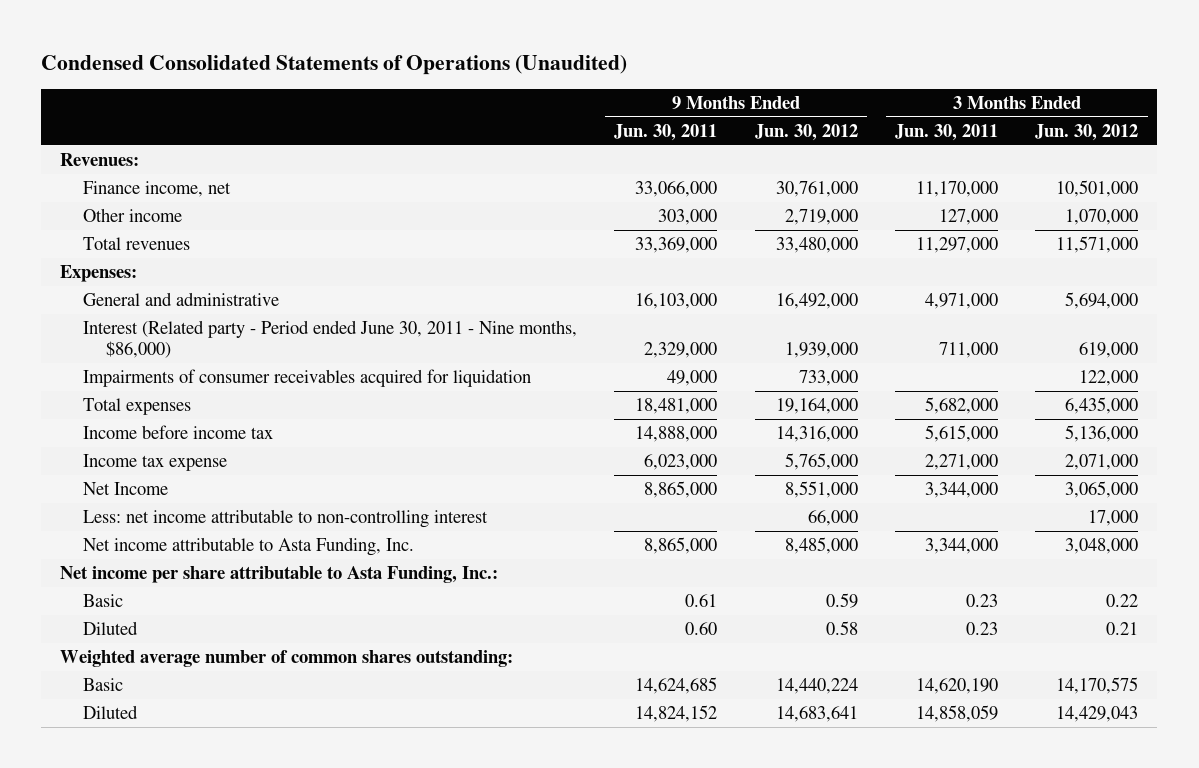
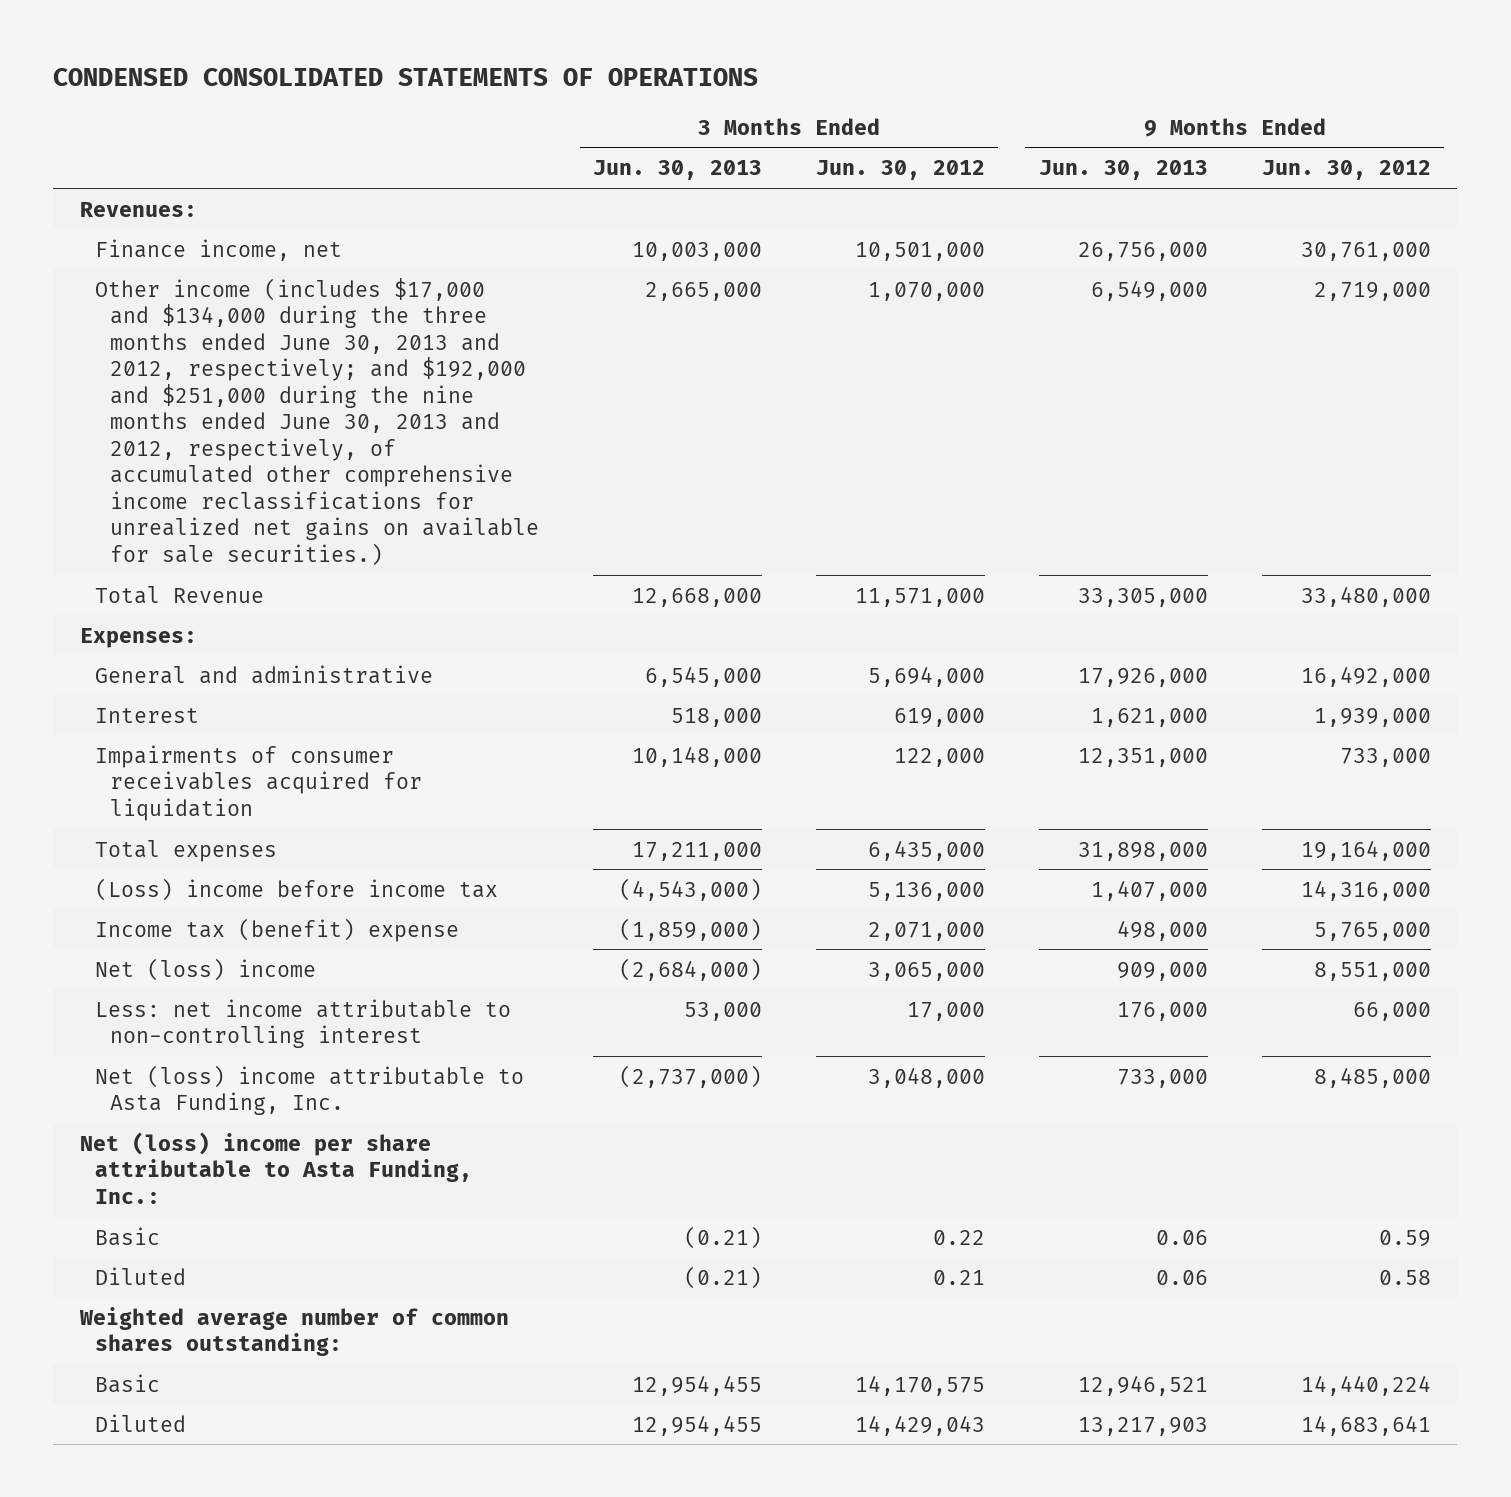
[41,55,628,76] Condensed Consolidated Statements of Operations (Unaudited) -> [53,68,759,87] CONDENSED CONSOLIDATED STATEMENTS OF OPERATIONS
[614,123,718,141] Jun. 30, 2011 -> none
[895,123,999,141] Jun. 30, 2011 -> none
none -> [593,160,763,181] Jun. 30, 2013
none -> [1038,160,1208,181] Jun. 30, 2013
[82,208,182,223] Other income -> [95,277,540,566] Other income (includes $17,000 and $134,000 during the three months ended June 30, 2013 and 2012, respectively; and $192,000 and $251,000 during the nine months ended June 30, 2013 and 2012, respectively, of accumulated other comprehensive income reclassifications for unrealized net gains on available for sale securities.)
[82,237,190,251] Total revenues -> [95,585,265,604] Total Revenue
[82,320,577,359] Interest (Related party - Period ended June 30, 2011 - Nine months, $86,000) -> [95,707,200,723] Interest
[82,425,273,440] Income before income tax -> [95,877,499,901] (Loss) income before income tax
[82,454,227,472] Income tax expense -> [95,917,460,942] Income tax (benefit) expense
[82,482,168,496] Net Income -> [95,957,317,981] Net (loss) income
[82,537,414,557] Net income attributable to Asta Funding, Inc. -> [95,1064,525,1116] Net (loss) income attributable to Asta Funding, Inc.
[60,566,499,584] Net income per share attributable to Asta Funding, Inc.: -> [80,1131,473,1204] Net (loss) income per share attributable to Asta Funding, Inc.:

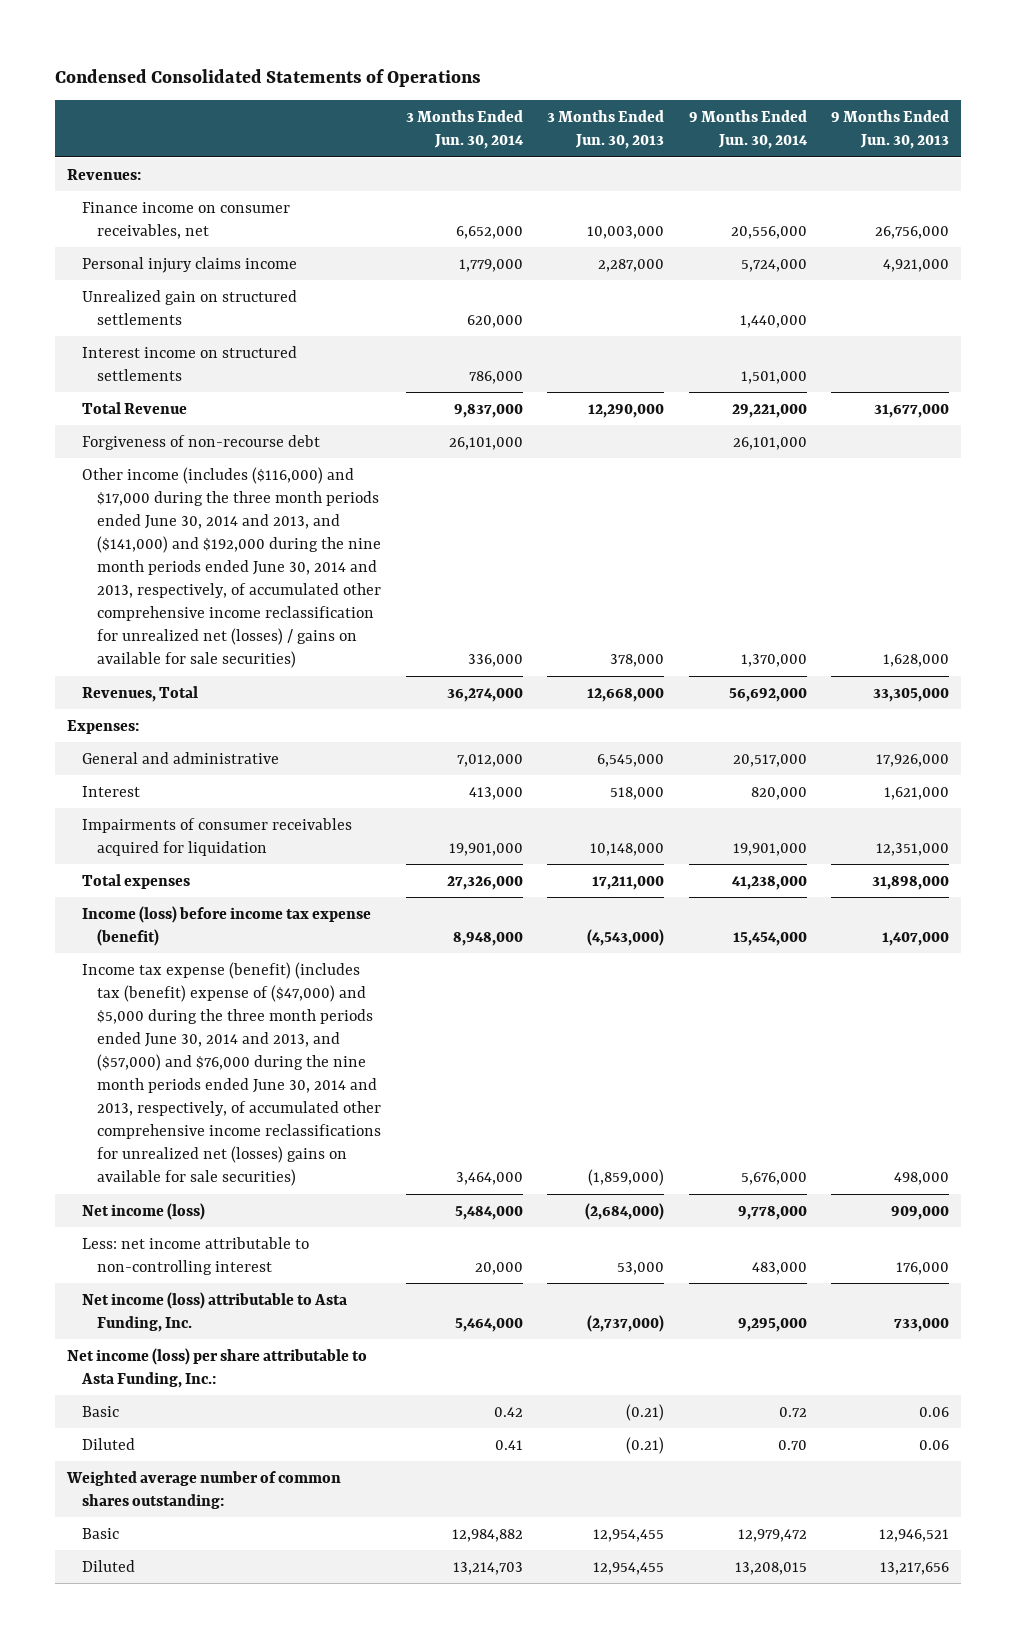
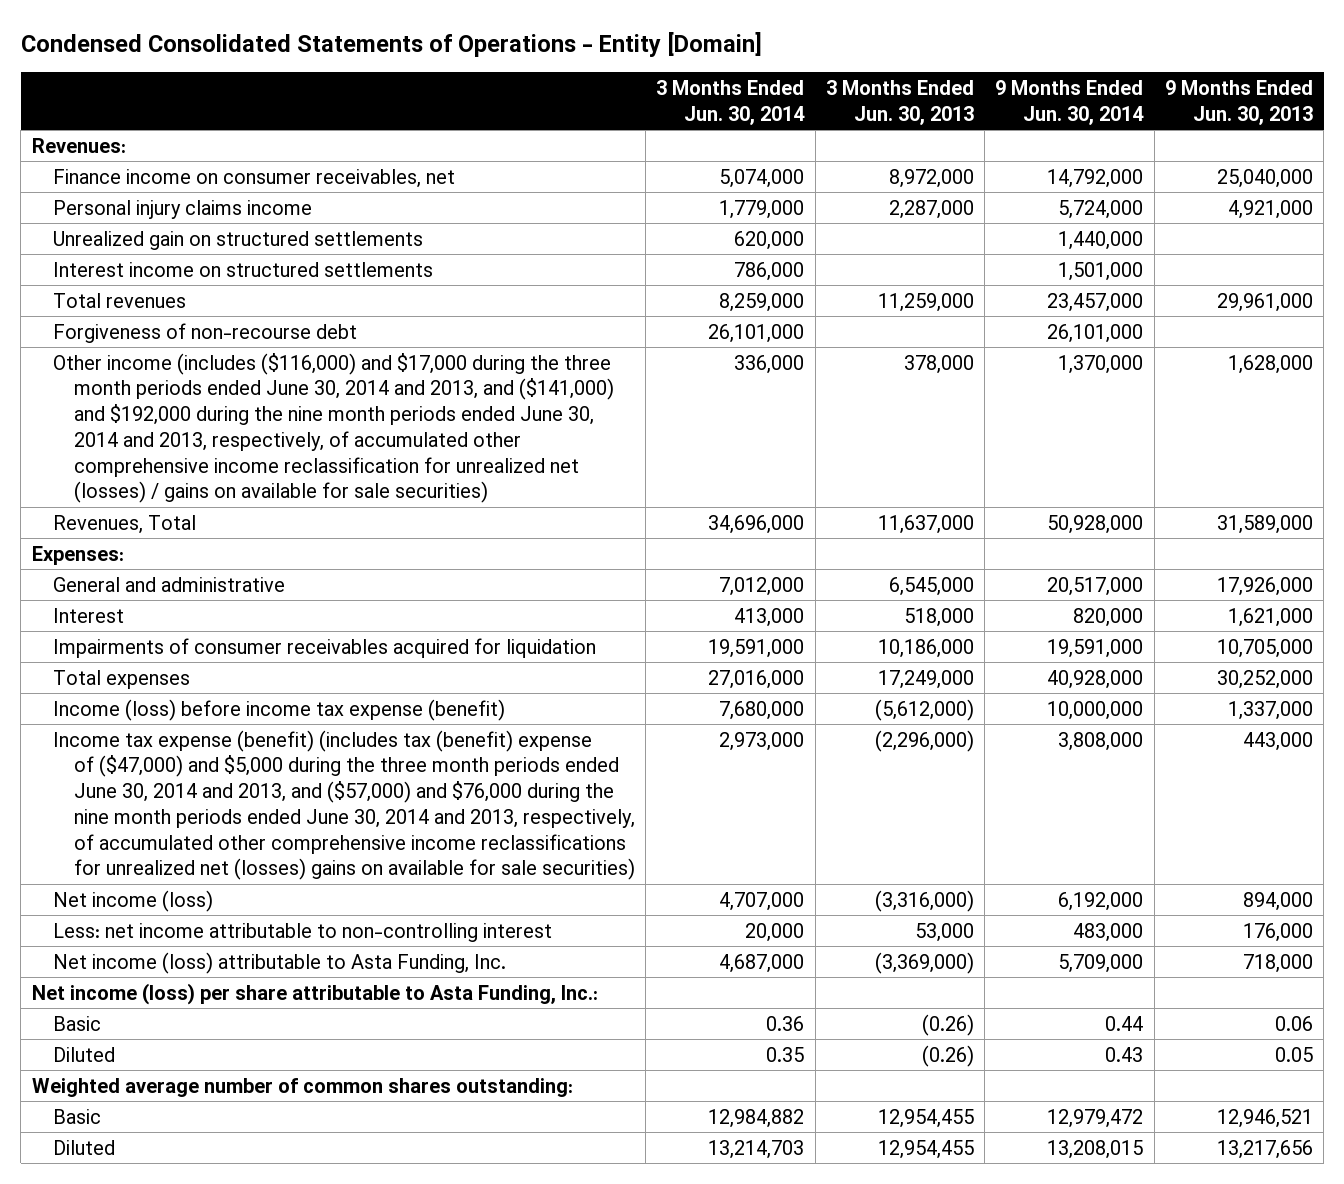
[54,68,481,87] Condensed Consolidated Statements of Operations -> [20,32,762,58] Condensed Consolidated Statements of Operations - Entity [Domain]
[455,225,523,239] 6,652,000 -> [719,168,805,188] 5,074,000
[587,225,665,239] 10,003,000 -> [888,168,974,188] 8,972,000
[730,225,807,239] 20,556,000 -> [1047,168,1144,188] 14,792,000
[875,225,950,239] 26,756,000 -> [1216,168,1313,188] 25,040,000
[82,401,188,414] Total Revenue -> [52,292,186,308] Total revenues
[453,403,523,418] 9,837,000 -> [719,292,805,312] 8,259,000
[588,403,665,418] 12,290,000 -> [877,292,974,312] 11,259,000
[731,403,807,418] 29,221,000 -> [1047,292,1144,312] 23,457,000
[874,403,950,418] 31,677,000 -> [1216,292,1313,312] 29,961,000
[446,687,523,702] 36,274,000 -> [708,514,805,534] 34,696,000
[587,687,665,702] 12,668,000 -> [877,514,974,534] 11,637,000
[728,687,807,702] 56,692,000 -> [1047,514,1144,534] 50,928,000
[873,687,950,702] 33,305,000 -> [1216,514,1313,534] 31,589,000
[448,842,523,856] 19,901,000 -> [708,638,805,658] 19,591,000
[590,842,665,856] 10,148,000 -> [877,638,974,658] 10,186,000
[732,842,807,856] 19,901,000 -> [1047,638,1144,658] 19,591,000
[876,842,950,856] 12,351,000 -> [1216,638,1313,658] 10,705,000
[446,875,523,890] 27,326,000 -> [708,669,805,689] 27,016,000
[592,875,665,890] 17,211,000 -> [877,669,974,689] 17,249,000
[731,875,807,890] 41,238,000 -> [1047,669,1144,689] 40,928,000
[872,875,950,890] 31,898,000 -> [1216,669,1313,689] 30,252,000
[452,931,523,946] 8,948,000 -> [719,700,805,720] 7,680,000
[587,928,665,946] (4,543,000) -> [874,698,974,721] (5,612,000)
[732,931,807,946] 15,454,000 -> [1047,700,1144,720] 10,000,000
[882,931,950,946] 1,407,000 -> [1227,700,1313,720] 1,337,000
[455,1171,523,1185] 3,464,000 -> [719,731,805,751] 2,973,000
[588,1168,665,1186] (1,859,000) -> [874,729,974,752] (2,296,000)
[740,1171,807,1185] 5,676,000 -> [1058,731,1144,751] 3,808,000
[894,1171,950,1185] 498,000 -> [1242,731,1313,751] 443,000
[454,1205,523,1220] 5,484,000 -> [719,891,805,911] 4,707,000
[585,1202,665,1220] (2,684,000) -> [874,889,974,912] (3,316,000)
[737,1205,807,1220] 9,778,000 -> [1058,891,1144,911] 6,192,000
[891,1205,950,1220] 909,000 -> [1242,891,1313,911] 894,000
[454,1317,523,1332] 5,464,000 -> [719,953,805,973] 4,687,000
[587,1314,665,1332] (2,737,000) -> [874,951,974,974] (3,369,000)
[737,1317,807,1332] 9,295,000 -> [1058,953,1144,973] 5,709,000
[894,1317,950,1332] 733,000 -> [1242,953,1313,973] 718,000
[493,1406,523,1417] 0.42 -> [766,1015,805,1031] 0.36
[626,1403,665,1421] (0.21) -> [921,1013,974,1036] (0.26)
[778,1406,807,1417] 0.72 -> [1105,1015,1144,1031] 0.44
[494,1439,523,1450] 0.41 -> [766,1046,805,1062] 0.35
[626,1436,665,1454] (0.21) -> [921,1044,974,1067] (0.26)
[777,1439,807,1450] 0.70 -> [1105,1046,1144,1062] 0.43
[919,1439,950,1450] 0.06 -> [1274,1046,1313,1062] 0.05

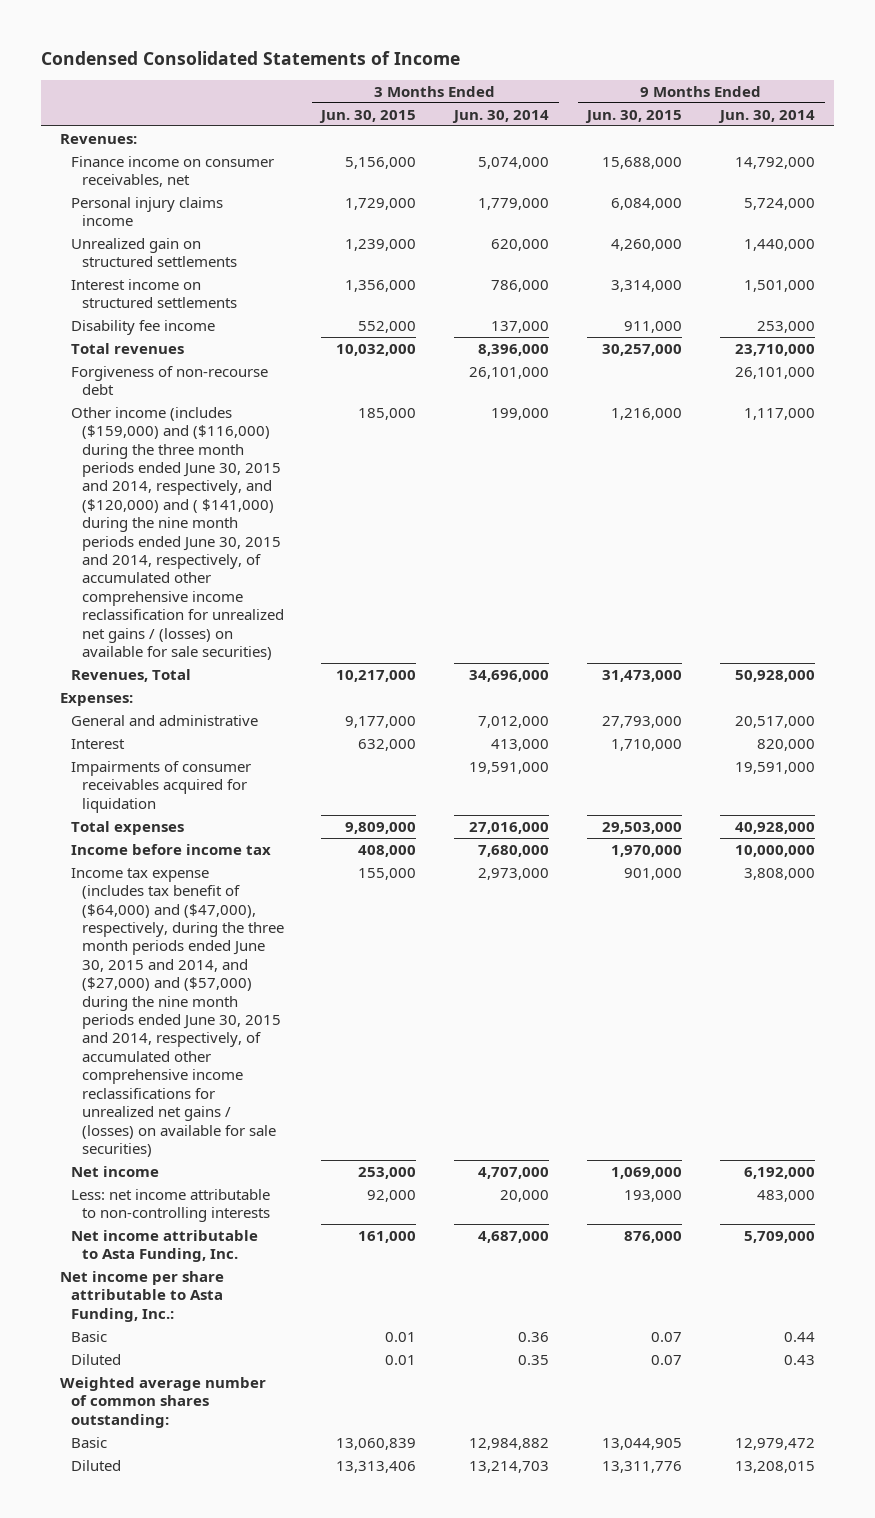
[20,32,762,58] Condensed Consolidated Statements of Operations - Entity [Domain] -> [41,50,461,65] Condensed Consolidated Statements of Income
[825,80,974,125] 3 Months Ended Jun. 30, 2013 -> none
[1164,80,1313,125] 9 Months Ended Jun. 30, 2013 -> none
none -> [319,109,417,123] Jun. 30, 2015
none -> [585,109,683,123] Jun. 30, 2015
none -> [70,319,215,335] Disability fee income
[719,292,805,312] 8,259,000 -> [478,343,550,356] 8,396,000
[1047,292,1144,312] 23,457,000 -> [735,343,816,356] 23,710,000
[52,352,614,504] Other income (includes ($116,000) and $17,000 during the three month periods ended June 30, 2014 and 2013, and ($141,000) and $192,000 during the nine month periods ended June 30, 2014 and 2013, respectively, of accumulated other comprehensive income reclassification for unrealized net (losses) / gains on available for sale securities) -> [70,406,284,661] Other income (includes ($159,000) and ($116,000) during the three month periods ended June 30, 2015 and 2014, respectively, and ($120,000) and ( $141,000) during the nine month periods ended June 30, 2015 and 2014, respectively, of accumulated other comprehensive income reclassification for unrealized net gains / (losses) on available for sale securities)
[734,354,805,374] 336,000 -> [491,407,550,420] 199,000
[1058,354,1144,374] 1,370,000 -> [744,407,816,420] 1,117,000
[52,698,505,721] Income (loss) before income tax expense (benefit) -> [70,843,271,855] Income before income tax
[52,729,635,881] Income tax expense (benefit) (includes tax (benefit) expense of ($47,000) and $5,000 during the three month periods ended June 30, 2014 and 2013, and ($57,000) and $76,000 during the nine month periods ended June 30, 2014 and 2013, respectively, of accumulated other comprehensive income reclassifications for unrealized net (losses) gains on available for sale securities) -> [70,867,284,1157] Income tax expense (includes tax benefit of ($64,000) and ($47,000), respectively, during the three month periods ended June 30, 2015 and 2014, and ($27,000) and ($57,000) during the nine month periods ended June 30, 2015 and 2014, respectively, of accumulated other comprehensive income reclassifications for unrealized net gains / (losses) on available for sale securities)
[52,889,213,912] Net income (loss) -> [70,1165,159,1177] Net income
[52,922,552,942] Less: net income attributable to non-controlling interest -> [70,1188,270,1223] Less: net income attributable to non-controlling interests
[52,951,506,974] Net income (loss) attributable to Asta Funding, Inc. -> [70,1229,258,1263] Net income attributable to Asta Funding, Inc.
[31,982,598,1005] Net income (loss) per share attributable to Asta Funding, Inc.: -> [60,1270,225,1322] Net income per share attributable to Asta Funding, Inc.:

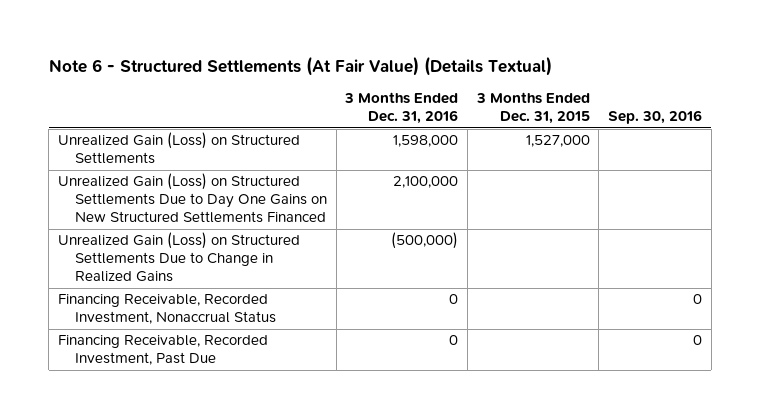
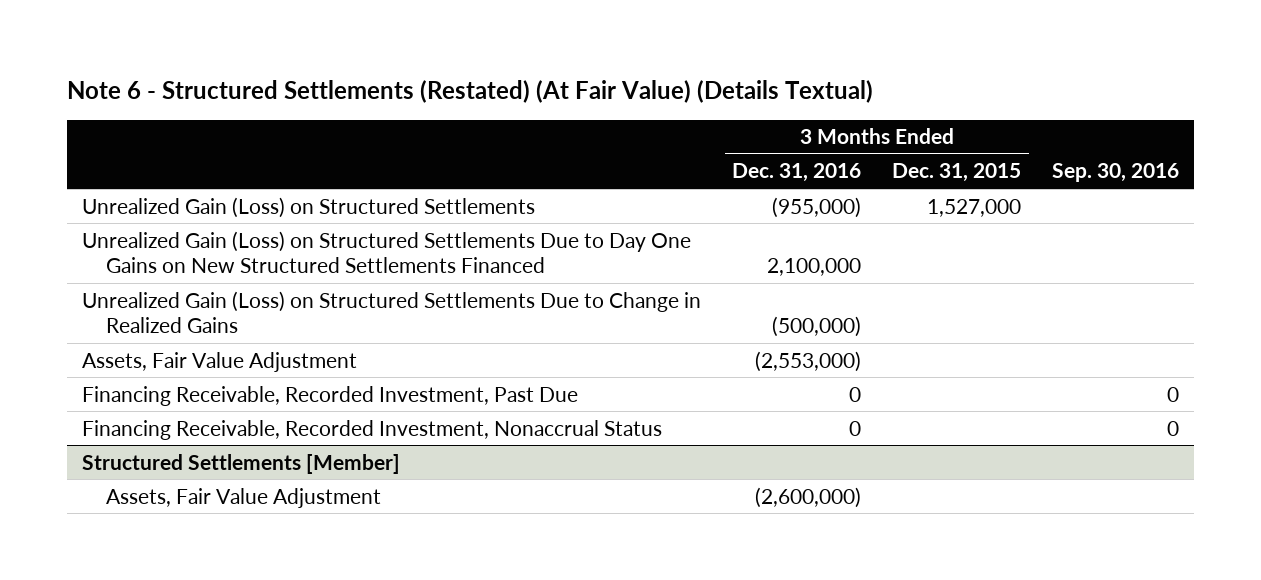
[48,55,552,76] Note 6 - Structured Settlements (At Fair Value) (Details Textual) -> [66,80,873,104] Note 6 - Structured Settlements (Restated) (At Fair Value) (Details Textual)
[393,135,459,148] 1,598,000 -> [772,196,862,218] (955,000)
none -> [82,351,358,372] Assets, Fair Value Adjustment
[58,294,277,325] Financing Receivable, Recorded Investment, Nonaccrual Status -> [82,419,663,440] Financing Receivable, Recorded Investment, Nonaccrual Status
none -> [82,453,401,474] Structured Settlements [Member]
none -> [106,487,382,508] Assets, Fair Value Adjustment

